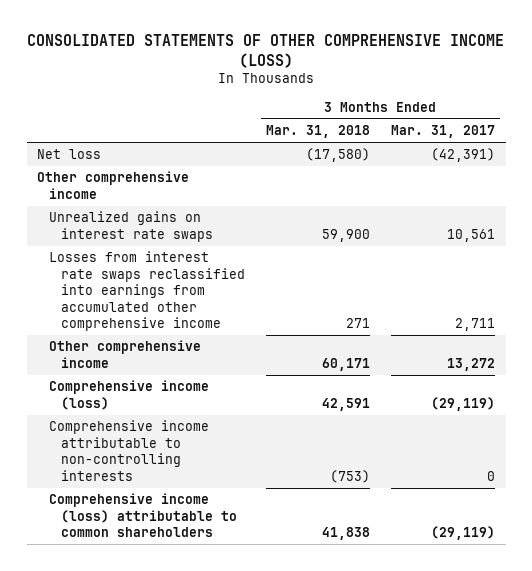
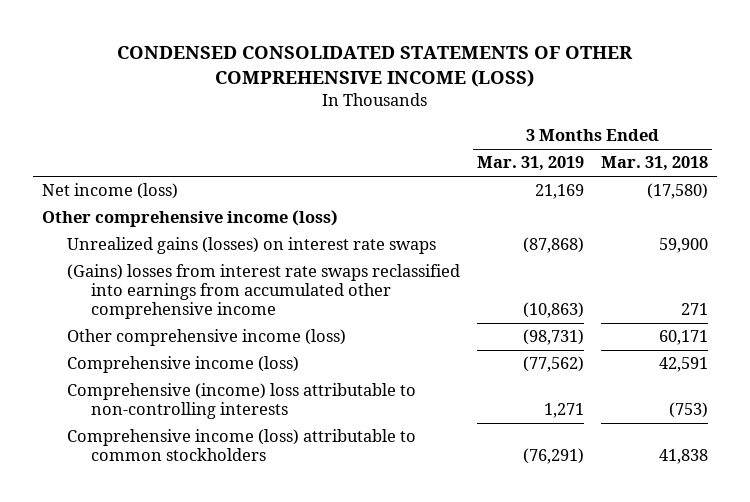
[27,34,505,68] CONSOLIDATED STATEMENTS OF OTHER COMPREHENSIVE INCOME (LOSS) -> [117,45,634,87] CONDENSED CONSOLIDATED STATEMENTS OF OTHER COMPREHENSIVE INCOME (LOSS)
[391,125,496,139] Mar. 31, 2017 -> none
none -> [476,156,584,172] Mar. 31, 2019
[37,149,102,160] Net loss -> [41,183,178,200] Net income (loss)
[37,171,190,199] Other comprehensive income -> [41,210,338,228] Other comprehensive income (loss)
[48,211,213,242] Unrealized gains on interest rate swaps -> [66,237,436,255] Unrealized gains (losses) on interest rate swaps
[48,251,245,331] Losses from interest rate swaps reclassified into earnings from accumulated other comprehensive income -> [66,264,460,319] (Gains) losses from interest rate swaps reclassified into earnings from accumulated other comprehensive income
[48,340,201,368] Other comprehensive income -> [66,329,346,347] Other comprehensive income (loss)
[48,420,209,481] Comprehensive income attributable to non-controlling interests -> [66,383,416,420] Comprehensive (income) loss attributable to non-controlling interests
[48,493,237,538] Comprehensive income (loss) attributable to common shareholders -> [66,429,416,462] Comprehensive income (loss) attributable to common stockholders

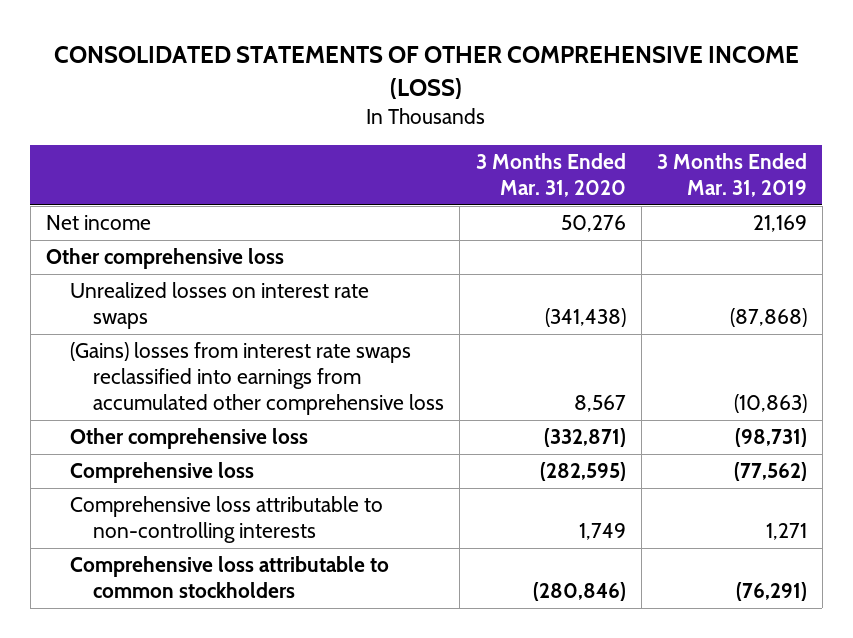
[117,45,634,87] CONDENSED CONSOLIDATED STATEMENTS OF OTHER COMPREHENSIVE INCOME (LOSS) -> [54,46,800,99] CONSOLIDATED STATEMENTS OF OTHER COMPREHENSIVE INCOME (LOSS)
[601,156,709,172] Mar. 31, 2018 -> none
none -> [475,153,626,198] 3 Months Ended Mar. 31, 2020
[41,183,178,200] Net income (loss) -> [46,215,152,231] Net income
[41,210,338,228] Other comprehensive income (loss) -> [46,248,285,270] Other comprehensive loss
[66,237,436,255] Unrealized gains (losses) on interest rate swaps -> [69,282,369,330] Unrealized losses on interest rate swaps
[66,264,460,319] (Gains) losses from interest rate swaps reclassified into earnings from accumulated other comprehensive income -> [69,342,445,416] (Gains) losses from interest rate swaps reclassified into earnings from accumulated other comprehensive loss
[66,329,346,347] Other comprehensive income (loss) -> [69,428,308,450] Other comprehensive loss
[66,356,299,374] Comprehensive income (loss) -> [69,462,254,484] Comprehensive loss
[66,383,416,420] Comprehensive (income) loss attributable to non-controlling interests -> [69,496,383,544] Comprehensive loss attributable to non-controlling interests
[66,429,416,462] Comprehensive income (loss) attributable to common stockholders -> [69,556,389,599] Comprehensive loss attributable to common stockholders

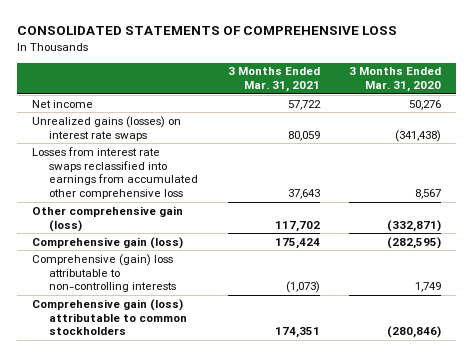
[54,46,800,99] CONSOLIDATED STATEMENTS OF OTHER COMPREHENSIVE INCOME (LOSS) -> [17,26,398,36] CONSOLIDATED STATEMENTS OF COMPREHENSIVE LOSS
[656,153,807,198] 3 Months Ended Mar. 31, 2019 -> none
none -> [227,67,320,93] 3 Months Ended Mar. 31, 2021
[46,248,285,270] Other comprehensive loss -> none
[69,282,369,330] Unrealized losses on interest rate swaps -> [32,115,182,141] Unrealized gains (losses) on interest rate swaps
[69,342,445,416] (Gains) losses from interest rate swaps reclassified into earnings from accumulated other comprehensive loss -> [32,146,198,200] Losses from interest rate swaps reclassified into earnings from accumulated other comprehensive loss
[69,428,308,450] Other comprehensive loss -> [32,205,184,232] Other comprehensive gain (loss)
[69,462,254,484] Comprehensive loss -> [32,236,184,249] Comprehensive gain (loss)
[69,496,383,544] Comprehensive loss attributable to non-controlling interests -> [32,253,176,293] Comprehensive (gain) loss attributable to non-controlling interests
[69,556,389,599] Comprehensive loss attributable to common stockholders -> [32,298,187,336] Comprehensive gain (loss) attributable to common stockholders

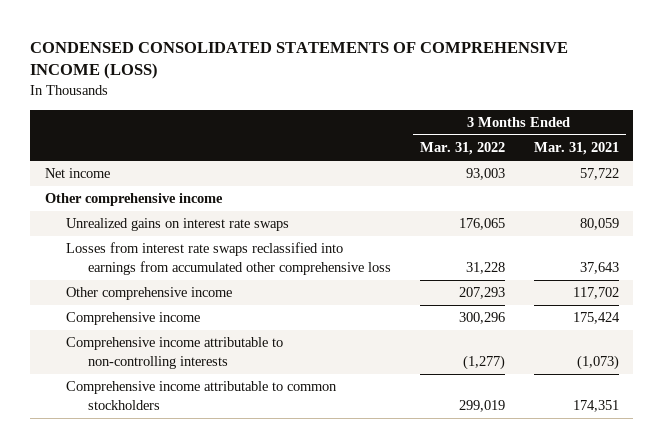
[17,26,398,36] CONSOLIDATED STATEMENTS OF COMPREHENSIVE LOSS -> [30,41,569,80] CONDENSED CONSOLIDATED STATEMENTS OF COMPREHENSIVE INCOME (LOSS)
[349,67,442,93] 3 Months Ended Mar. 31, 2020 -> none
none -> [420,142,506,156] Mar. 31, 2022
none -> [44,193,223,207] Other comprehensive income
[32,115,182,141] Unrealized gains (losses) on interest rate swaps -> [66,218,290,232] Unrealized gains on interest rate swaps
[32,205,184,232] Other comprehensive gain (loss) -> [66,287,233,301] Other comprehensive income
[32,236,184,249] Comprehensive gain (loss) -> [66,312,201,326] Comprehensive income
[32,253,176,293] Comprehensive (gain) loss attributable to non-controlling interests -> [66,337,284,370] Comprehensive income attributable to non-controlling interests
[32,298,187,336] Comprehensive gain (loss) attributable to common stockholders -> [66,381,338,411] Comprehensive income attributable to common stockholders

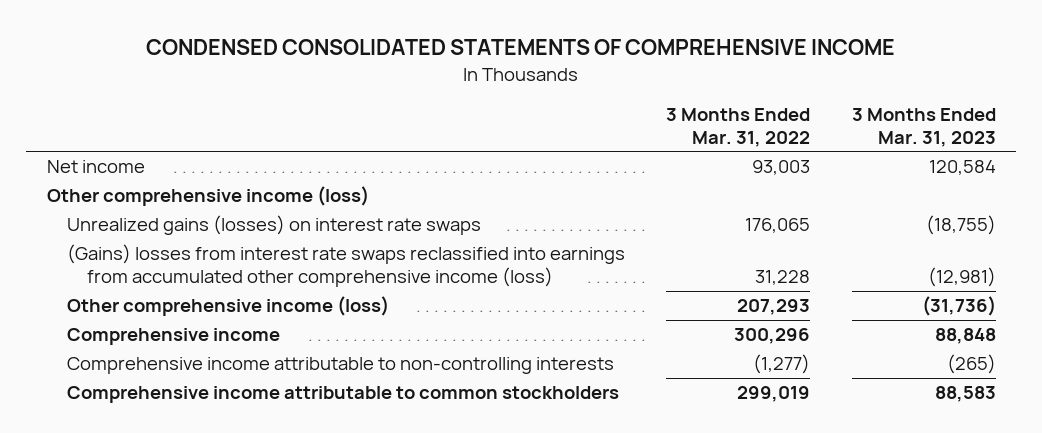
[30,41,569,80] CONDENSED CONSOLIDATED STATEMENTS OF COMPREHENSIVE INCOME (LOSS) -> [146,39,896,56] CONDENSED CONSOLIDATED STATEMENTS OF COMPREHENSIVE INCOME
[533,142,619,156] Mar. 31, 2021 -> none
none -> [851,107,996,147] 3 Months Ended Mar. 31, 2023
[44,193,223,207] Other comprehensive income -> [46,186,369,207] Other comprehensive income (loss)
[66,218,290,232] Unrealized gains on interest rate swaps -> [67,215,482,236] Unrealized gains (losses) on interest rate swaps
[66,242,392,276] Losses from interest rate swaps reclassified into earnings from accumulated other comprehensive loss -> [67,244,626,288] (Gains) losses from interest rate swaps reclassified into earnings from accumulated other comprehensive income (loss)
[66,287,233,301] Other comprehensive income -> [67,296,390,317] Other comprehensive income (loss)

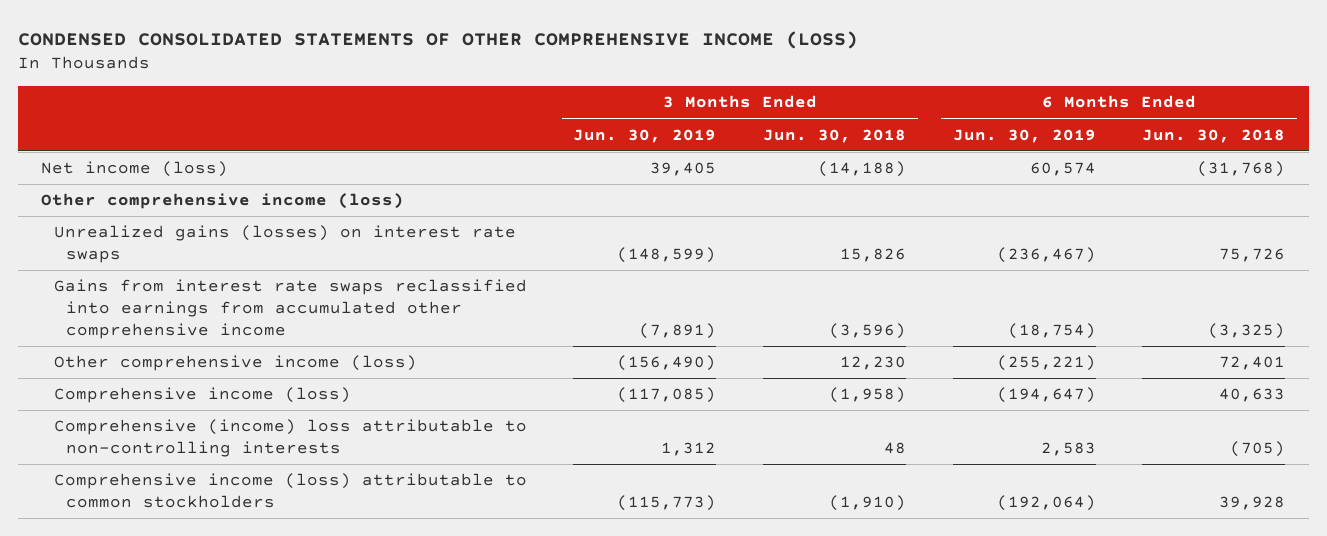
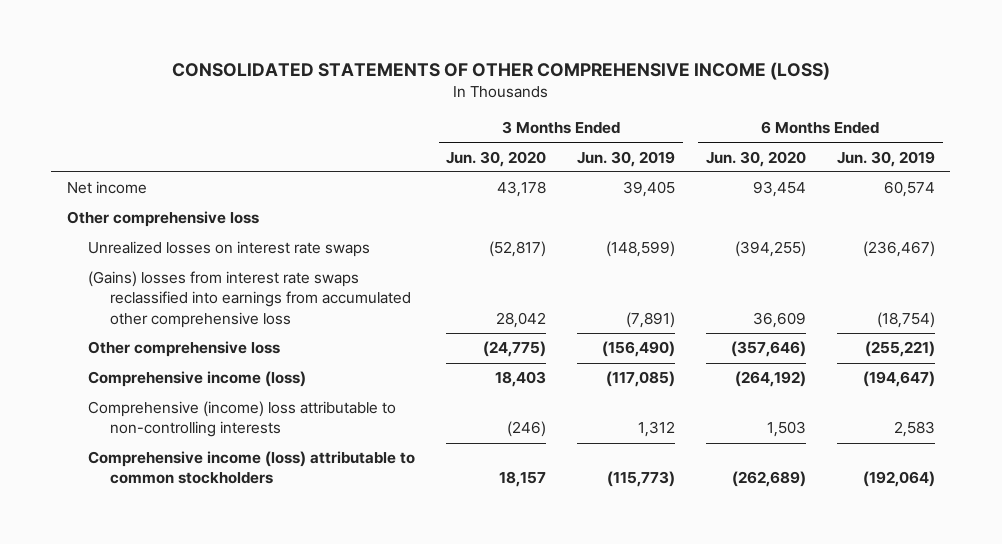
[17,30,858,49] CONDENSED CONSOLIDATED STATEMENTS OF OTHER COMPREHENSIVE INCOME (LOSS) -> [171,61,830,80] CONSOLIDATED STATEMENTS OF OTHER COMPREHENSIVE INCOME (LOSS)
[763,128,907,143] Jun. 30, 2018 -> none
[1142,128,1286,143] Jun. 30, 2018 -> none
none -> [446,150,547,167] Jun. 30, 2020
none -> [706,150,807,167] Jun. 30, 2020
[41,161,229,178] Net income (loss) -> [66,181,147,195] Net income
[41,193,405,210] Other comprehensive income (loss) -> [66,211,259,228] Other comprehensive loss
[53,225,516,264] Unrealized gains (losses) on interest rate swaps -> [88,241,371,258] Unrealized losses on interest rate swaps
[53,279,527,339] Gains from interest rate swaps reclassified into earnings from accumulated other comprehensive income -> [88,271,412,328] (Gains) losses from interest rate swaps reclassified into earnings from accumulated other comprehensive loss
[53,355,417,372] Other comprehensive income (loss) -> [88,341,281,358] Other comprehensive loss

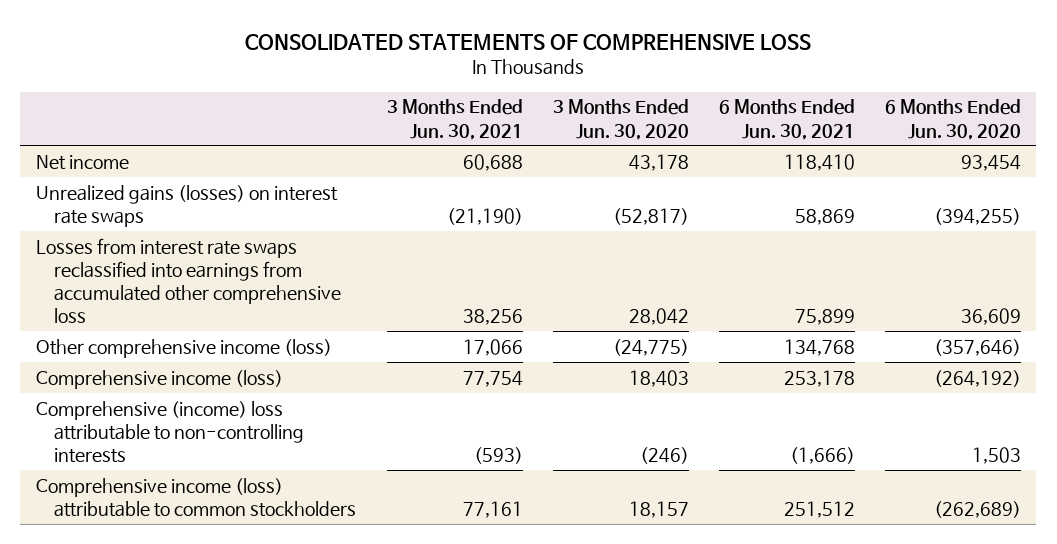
[171,61,830,80] CONSOLIDATED STATEMENTS OF OTHER COMPREHENSIVE INCOME (LOSS) -> [245,33,812,50] CONSOLIDATED STATEMENTS OF COMPREHENSIVE LOSS
[577,150,676,167] Jun. 30, 2019 -> none
[836,150,935,167] Jun. 30, 2019 -> none
none -> [386,99,523,140] 3 Months Ended Jun. 30, 2021
none -> [719,99,856,140] 6 Months Ended Jun. 30, 2021
[66,211,259,228] Other comprehensive loss -> none
[88,241,371,258] Unrealized losses on interest rate swaps -> [35,184,338,227] Unrealized gains (losses) on interest rate swaps
[88,271,412,328] (Gains) losses from interest rate swaps reclassified into earnings from accumulated other comprehensive loss -> [35,237,342,324] Losses from interest rate swaps reclassified into earnings from accumulated other comprehensive loss
[88,341,281,358] Other comprehensive loss -> [35,338,332,358] Other comprehensive income (loss)

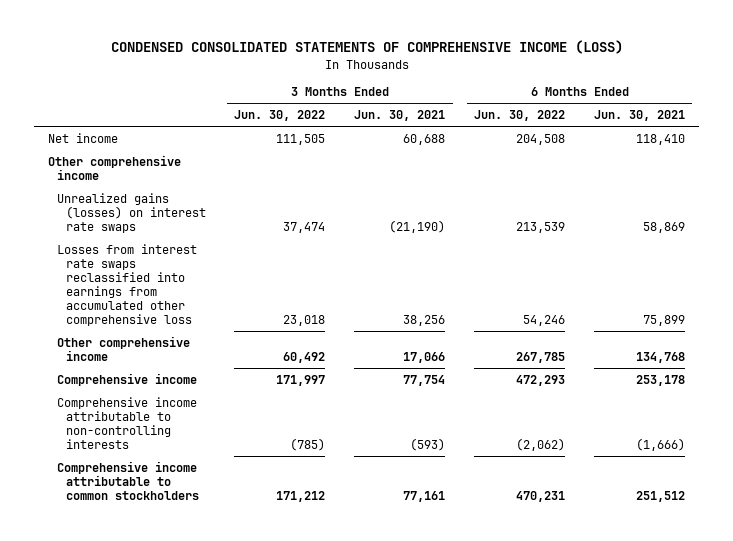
[245,33,812,50] CONSOLIDATED STATEMENTS OF COMPREHENSIVE LOSS -> [110,40,623,55] CONDENSED CONSOLIDATED STATEMENTS OF COMPREHENSIVE INCOME (LOSS)
[552,99,689,140] 3 Months Ended Jun. 30, 2020 -> none
[885,99,1022,140] 6 Months Ended Jun. 30, 2020 -> none
none -> [234,110,326,122] Jun. 30, 2022
none -> [474,110,566,122] Jun. 30, 2022
none -> [48,154,182,180] Other comprehensive income
[35,338,332,358] Other comprehensive income (loss) -> [56,335,190,361] Other comprehensive income
[35,369,283,389] Comprehensive income (loss) -> [56,372,197,386] Comprehensive income
[35,400,305,464] Comprehensive (income) loss attributable to non-controlling interests -> [56,396,197,450] Comprehensive income attributable to non-controlling interests
[35,477,357,517] Comprehensive income (loss) attributable to common stockholders -> [56,460,199,500] Comprehensive income attributable to common stockholders

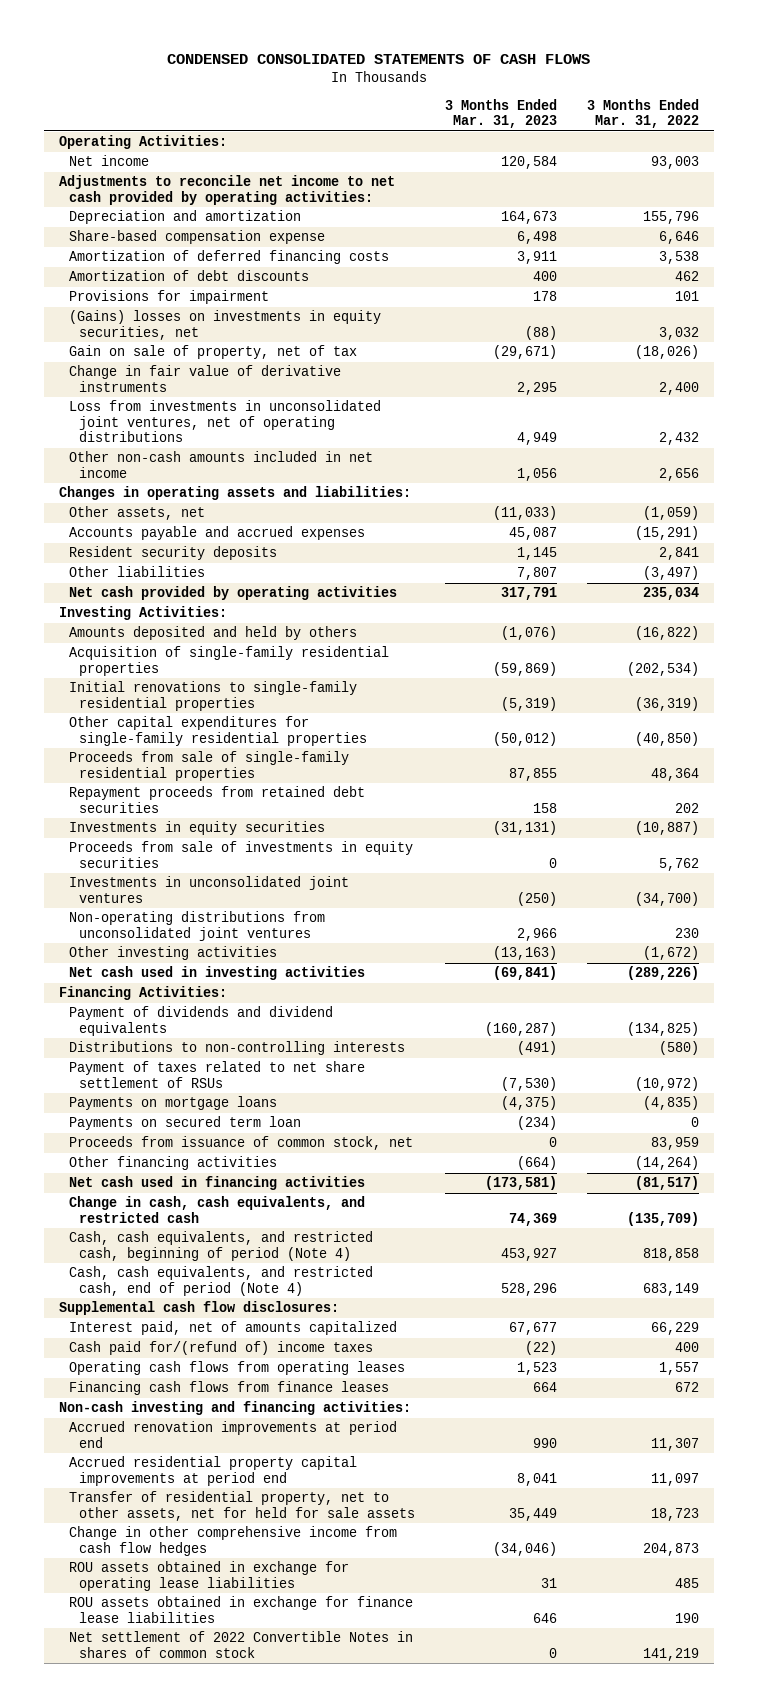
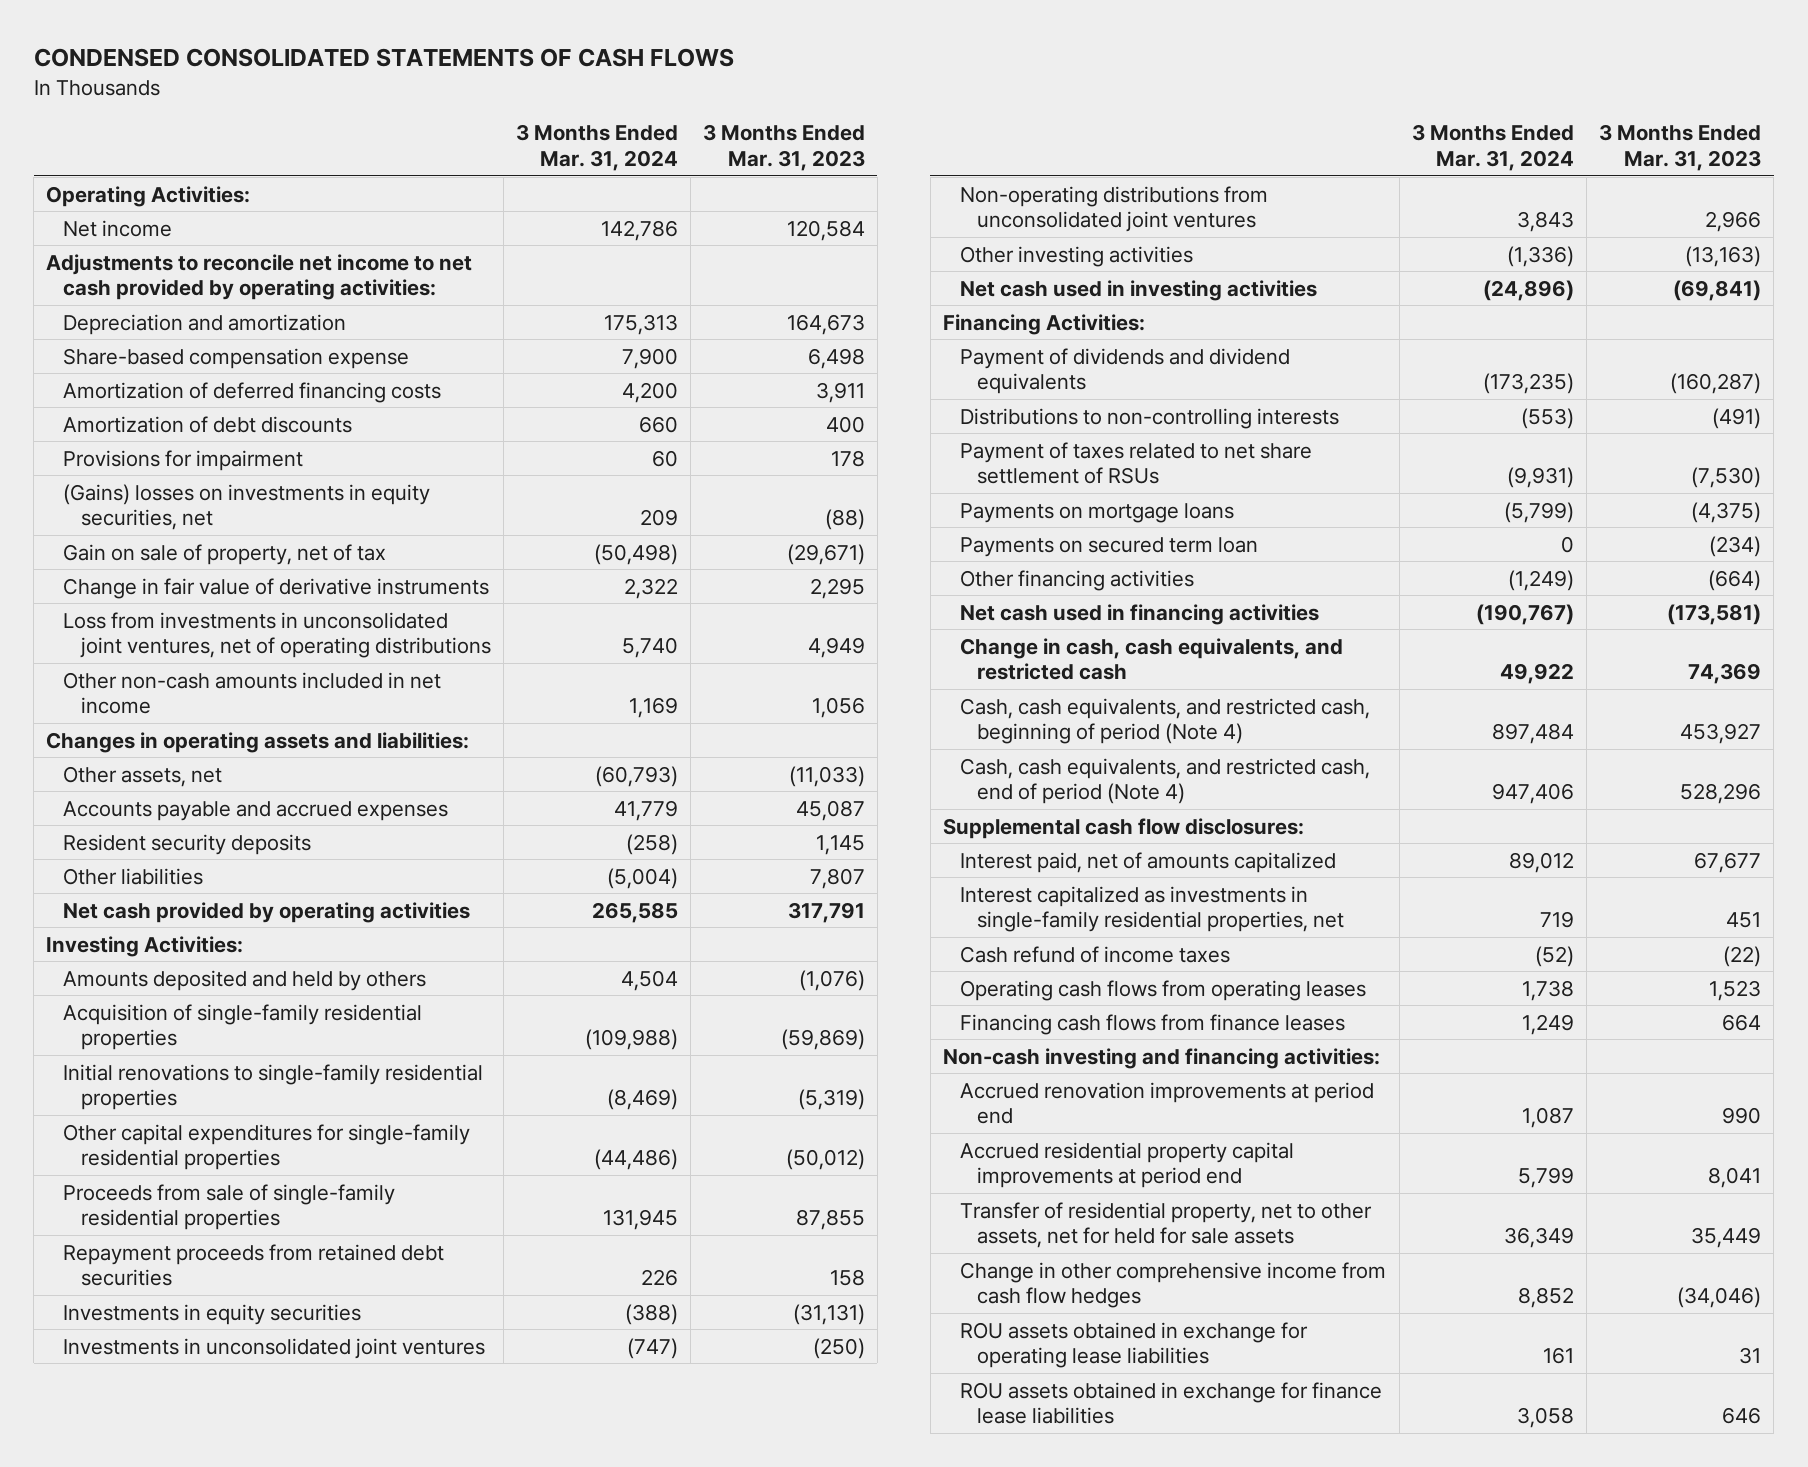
[587,98,700,129] 3 Months Ended Mar. 31, 2022 -> none
none -> [515,124,678,171] 3 Months Ended Mar. 31, 2024
[68,841,413,868] Proceeds from sale of investments in equity securities -> none
[68,1136,413,1151] Proceeds from issuance of common stock, net -> none
none -> [959,885,1345,933] Interest capitalized as investments in single-family residential properties, net
[68,1341,373,1356] Cash paid for/(refund of) income taxes -> [959,945,1230,963] Cash refund of income taxes
[68,1631,413,1658] Net settlement of 2022 Convertible Notes in shares of common stock -> none

